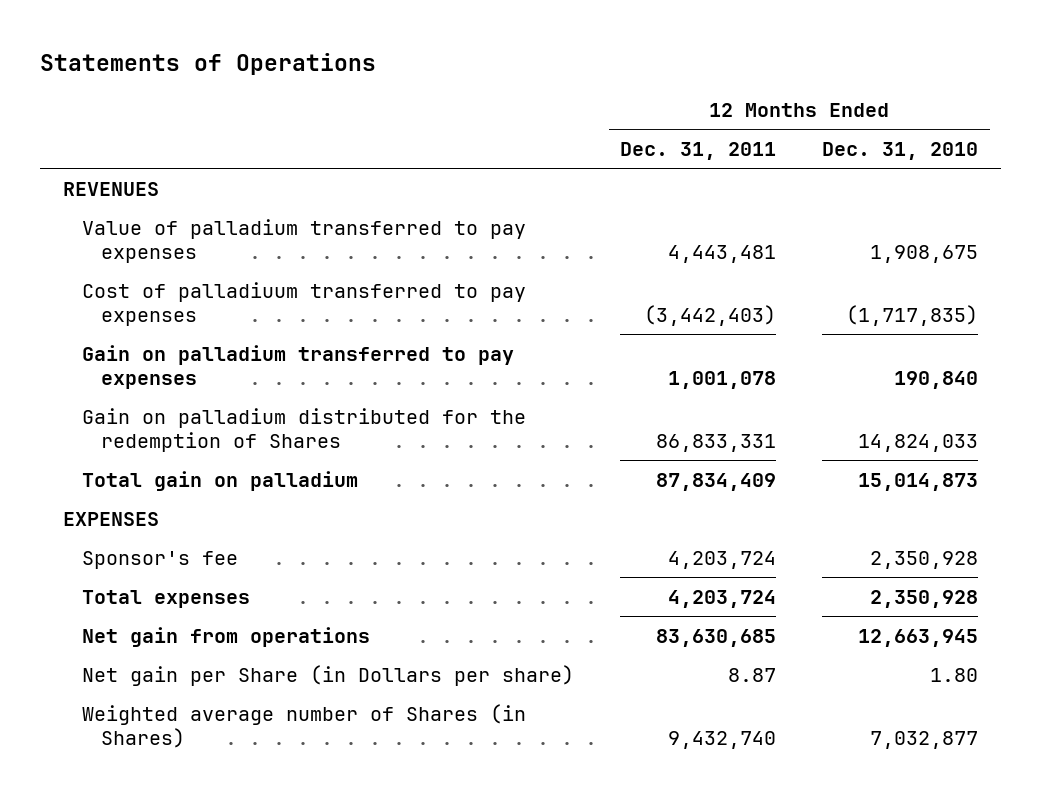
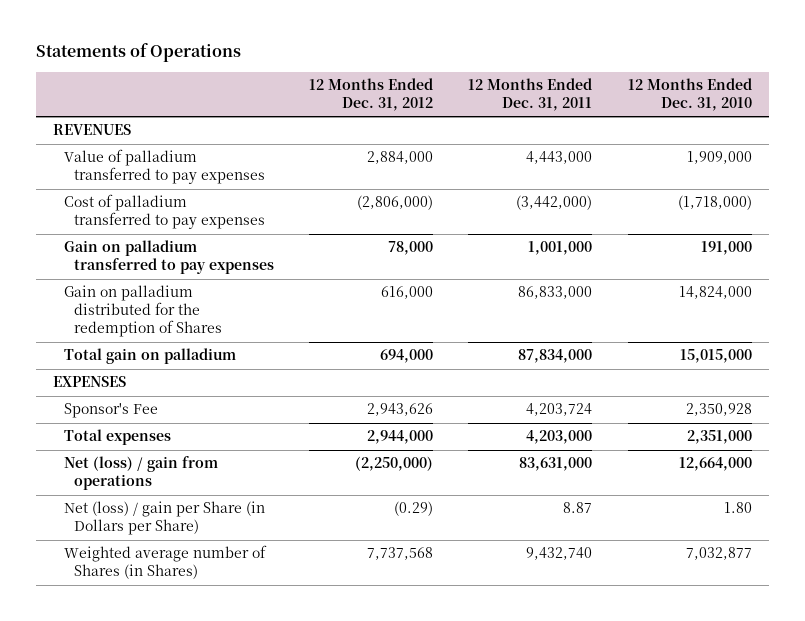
none -> [309,78,434,112] 12 Months Ended Dec. 31, 2012
[668,244,777,263] 4,443,481 -> [526,151,593,165] 4,443,000
[870,244,979,263] 1,908,675 -> [686,151,752,165] 1,909,000
[81,281,526,326] Cost of palladiuum transferred to pay expenses -> [63,194,266,230] Cost of palladium transferred to pay expenses
[644,304,777,326] (3,442,403) -> [516,195,593,211] (3,442,000)
[846,304,979,326] (1,717,835) -> [677,195,752,211] (1,718,000)
[668,370,777,389] 1,001,078 -> [528,241,593,256] 1,001,000
[894,370,979,389] 190,840 -> [700,241,752,256] 191,000
[656,433,777,452] 86,833,331 -> [518,286,593,300] 86,833,000
[858,433,979,452] 14,824,033 -> [678,286,752,300] 14,824,000
[656,472,777,491] 87,834,409 -> [518,349,593,364] 87,834,000
[858,472,979,491] 15,014,873 -> [679,349,752,364] 15,015,000
[81,550,238,569] Sponsor's fee -> [63,403,158,419] Sponsor's Fee
[668,589,777,608] 4,203,724 -> [526,430,593,445] 4,203,000
[870,589,979,608] 2,350,928 -> [686,430,752,445] 2,351,000
[81,626,370,647] Net gain from operations -> [63,456,218,491] Net (loss) / gain from operations
[656,628,777,647] 83,630,685 -> [519,457,593,472] 83,631,000
[858,628,979,647] 12,663,945 -> [678,457,752,472] 12,664,000
[81,664,574,686] Net gain per Share (in Dollars per share) -> [63,501,265,536] Net (loss) / gain per Share (in Dollars per Share)

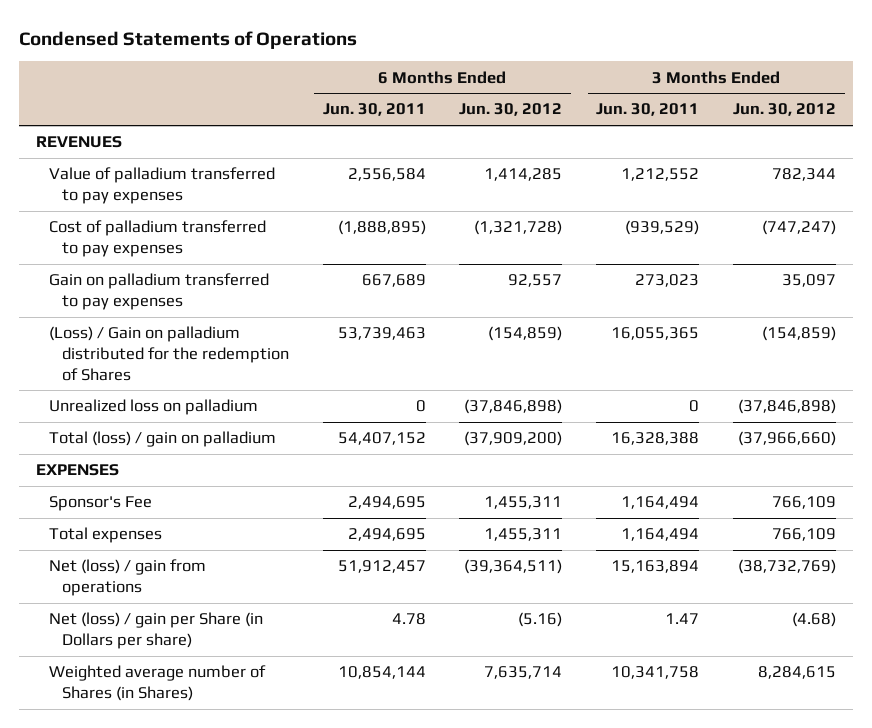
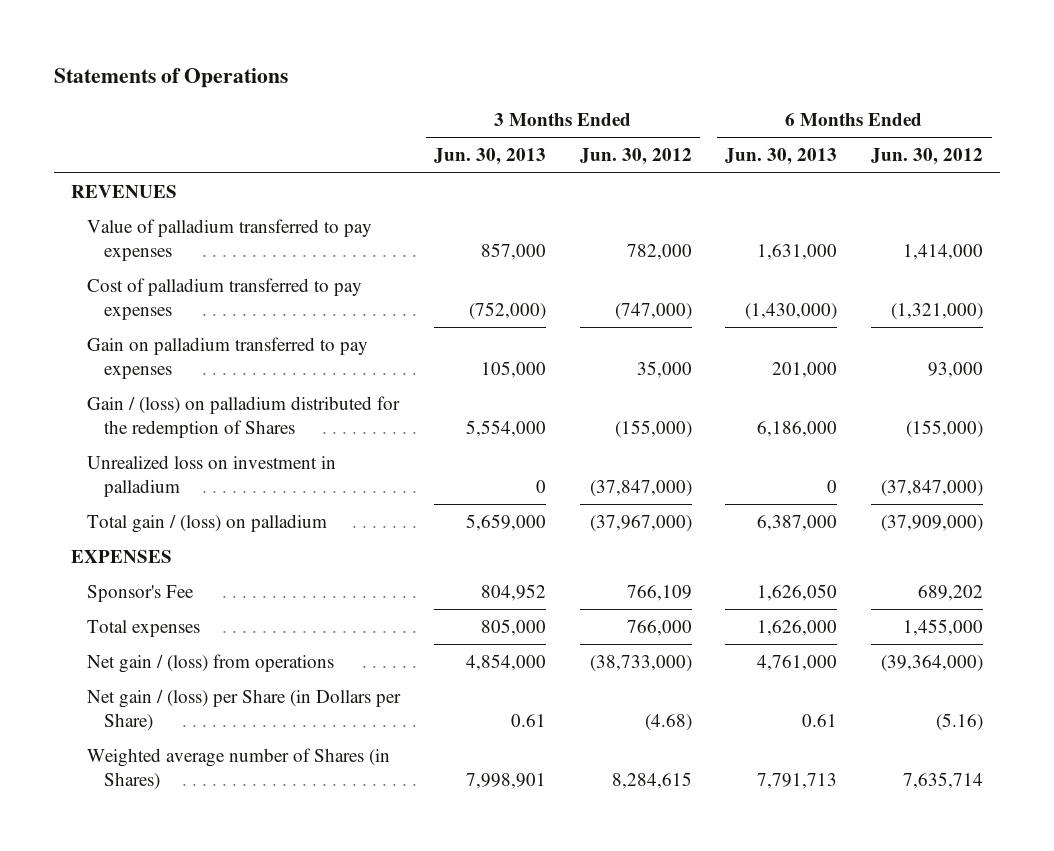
[19,30,358,49] Condensed Statements of Operations -> [54,68,289,89] Statements of Operations
[322,103,426,117] Jun. 30, 2011 -> none
[596,103,700,117] Jun. 30, 2011 -> none
none -> [434,148,547,166] Jun. 30, 2013
none -> [725,148,838,166] Jun. 30, 2013
[484,168,563,182] 1,414,285 -> [903,243,984,260] 1,414,000
[772,168,837,182] 782,344 -> [626,243,692,260] 782,000
[474,220,563,236] (1,321,728) -> [891,302,984,320] (1,321,000)
[762,220,837,236] (747,247) -> [614,302,692,320] (747,000)
[508,274,563,288] 92,557 -> [928,361,984,378] 93,000
[782,274,837,288] 35,097 -> [636,360,692,378] 35,000
[48,326,289,381] (Loss) / Gain on palladium distributed for the redemption of Shares -> [87,395,401,438] Gain / (loss) on palladium distributed for the redemption of Shares
[488,326,563,342] (154,859) -> [906,419,984,438] (155,000)
[762,326,837,342] (154,859) -> [614,419,692,438] (155,000)
[48,399,258,416] Unrealized loss on palladium -> [87,454,337,497] Unrealized loss on investment in palladium
[464,399,563,415] (37,846,898) -> [881,479,984,497] (37,847,000)
[738,399,837,415] (37,846,898) -> [589,479,692,497] (37,847,000)
[48,431,276,448] Total (loss) / gain on palladium -> [87,513,328,533] Total gain / (loss) on palladium
[464,431,563,447] (37,909,200) -> [881,514,984,532] (37,909,000)
[738,431,837,447] (37,966,660) -> [589,514,692,532] (37,967,000)
[484,496,563,510] 1,455,311 -> [918,584,984,601] 689,202
[484,528,563,542] 1,455,311 -> [903,618,984,636] 1,455,000
[772,528,837,542] 766,109 -> [626,619,692,636] 766,000
[48,559,206,597] Net (loss) / gain from operations -> [87,653,335,673] Net gain / (loss) from operations
[464,559,563,575] (39,364,511) -> [881,654,984,672] (39,364,000)
[738,559,837,575] (38,732,769) -> [589,654,692,672] (38,733,000)
[48,612,263,650] Net (loss) / gain per Share (in Dollars per share) -> [87,688,402,731] Net gain / (loss) per Share (in Dollars per Share)

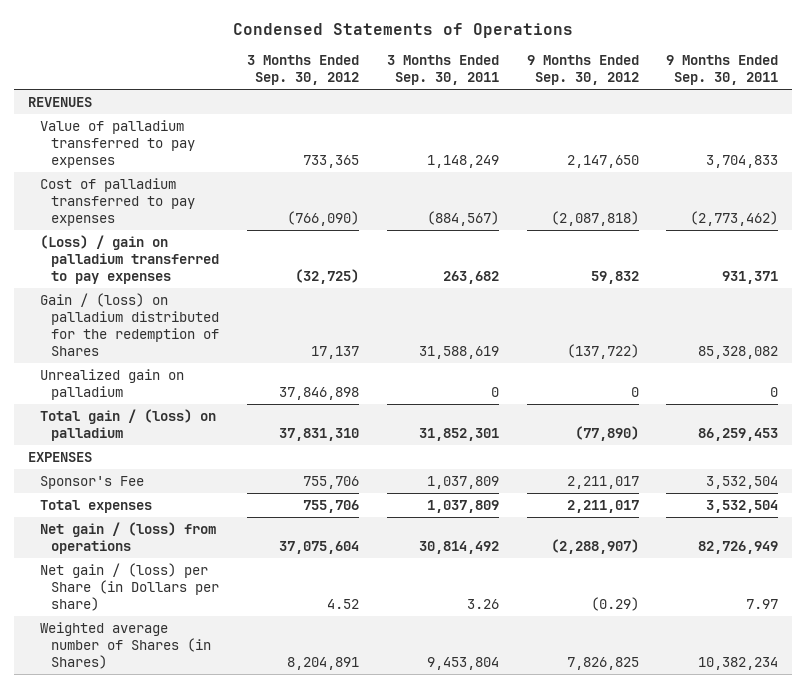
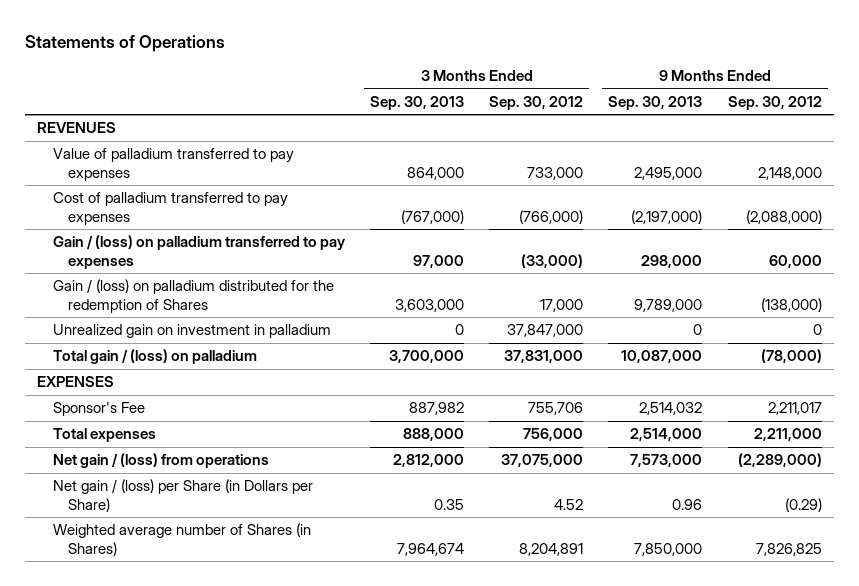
[233,22,574,38] Condensed Statements of Operations -> [24,35,225,53] Statements of Operations
[386,55,499,86] 3 Months Ended Sep. 30, 2011 -> none
[666,55,779,86] 9 Months Ended Sep. 30, 2011 -> none
none -> [369,95,464,110] Sep. 30, 2013
none -> [608,95,703,110] Sep. 30, 2013
[302,154,359,168] 733,365 -> [527,166,584,180] 733,000
[566,154,639,168] 2,147,650 -> [757,166,822,180] 2,148,000
[286,210,359,226] (766,090) -> [519,209,584,224] (766,000)
[550,210,639,226] (2,087,818) -> [745,209,822,224] (2,088,000)
[39,234,220,284] (Loss) / gain on palladium transferred to pay expenses -> [52,235,345,269] Gain / (loss) on palladium transferred to pay expenses
[294,268,359,284] (32,725) -> [521,253,584,268] (33,000)
[590,270,639,284] 59,832 -> [768,254,822,268] 60,000
[310,345,359,359] 17,137 -> [540,298,584,312] 17,000
[566,343,639,359] (137,722) -> [760,297,822,312] (138,000)
[39,368,184,400] Unrealized gain on palladium -> [52,324,331,339] Unrealized gain on investment in palladium
[278,386,359,400] 37,846,898 -> [507,324,584,338] 37,847,000
[278,427,359,441] 37,831,310 -> [504,350,584,364] 37,831,000
[574,425,639,441] (77,890) -> [760,349,822,364] (78,000)
[302,499,359,513] 755,706 -> [523,428,584,442] 756,000
[566,499,639,513] 2,211,017 -> [753,428,822,442] 2,211,000
[278,540,359,554] 37,075,604 -> [501,454,584,468] 37,075,000
[550,538,639,554] (2,288,907) -> [737,453,822,468] (2,289,000)
[39,562,220,611] Net gain / (loss) per Share (in Dollars per share) -> [52,479,313,512] Net gain / (loss) per Share (in Dollars per Share)

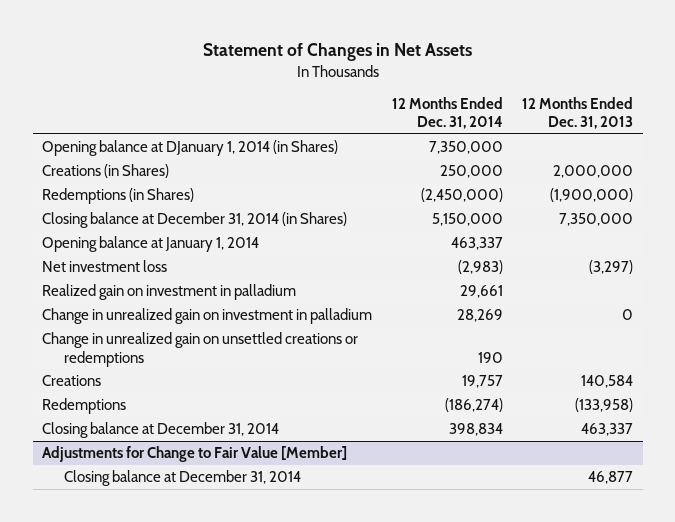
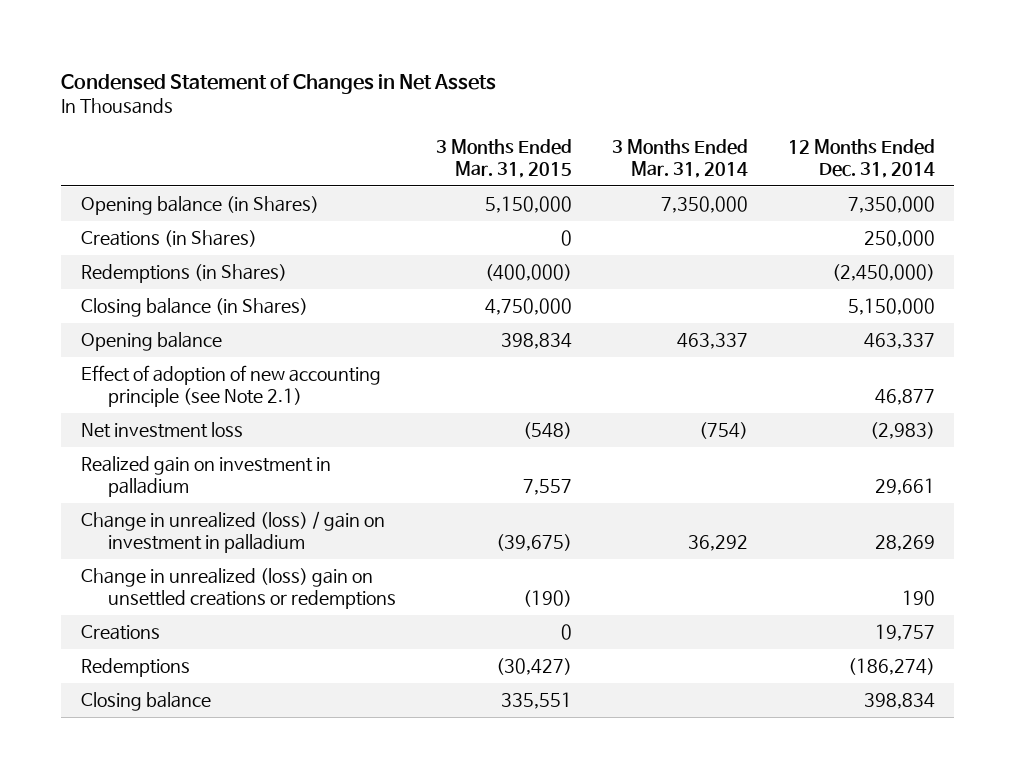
[202,43,472,62] Statement of Changes in Net Assets -> [61,73,497,94] Condensed Statement of Changes in Net Assets
[521,96,633,130] 12 Months Ended Dec. 31, 2013 -> none
none -> [435,139,572,179] 3 Months Ended Mar. 31, 2015
none -> [611,139,748,179] 3 Months Ended Mar. 31, 2014
[42,140,339,157] Opening balance at DJanuary 1, 2014 (in Shares) -> [81,196,320,216] Opening balance (in Shares)
[42,212,348,229] Closing balance at December 31, 2014 (in Shares) -> [81,298,309,318] Closing balance (in Shares)
[42,236,260,253] Opening balance at January 1, 2014 -> [81,332,223,352] Opening balance
none -> [81,365,382,408] Effect of adoption of new accounting principle (see Note 2.1)
[42,308,373,325] Change in unrealized gain on investment in palladium -> [81,511,386,554] Change in unrealized (loss) / gain on investment in palladium
[42,332,359,367] Change in unrealized gain on unsettled creations or redemptions -> [81,568,397,610] Change in unrealized (loss) gain on unsettled creations or redemptions
[42,446,348,463] Adjustments for Change to Fair Value [Member] -> none
[64,470,302,487] Closing balance at December 31, 2014 -> none
[42,422,280,439] Closing balance at December 31, 2014 -> [81,692,212,712] Closing balance

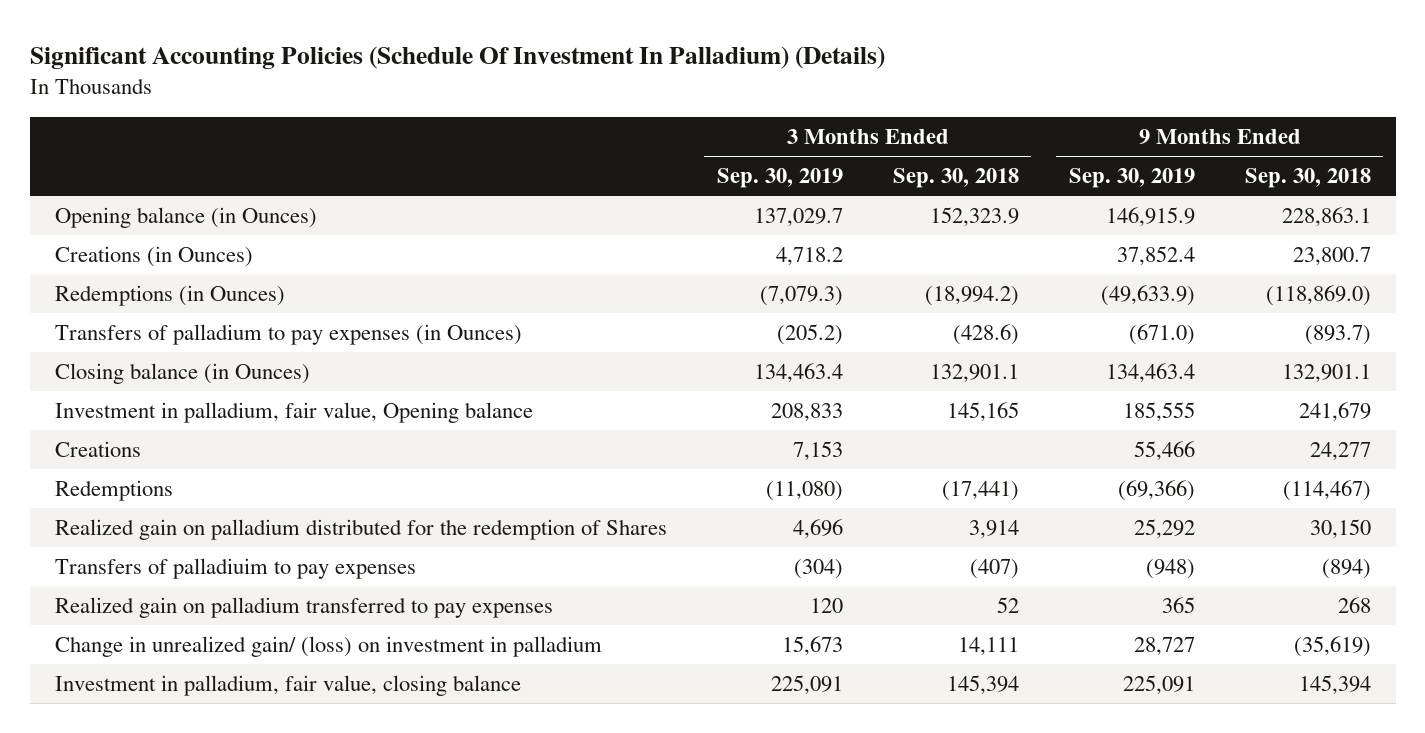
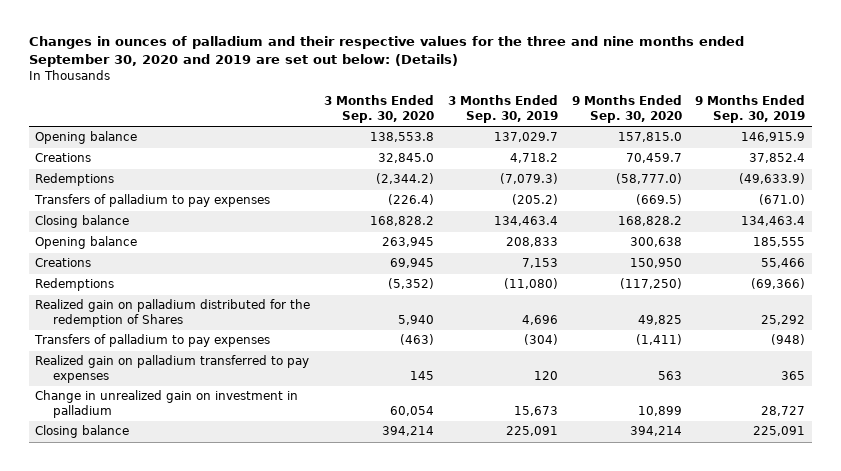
[29,46,885,70] Significant Accounting Policies (Schedule Of Investment In Palladium) (Details) -> [28,36,744,68] Changes in ounces of palladium and their respective values for the three and nine months ended September 30, 2020 and 2019 are set out below: (Details)
[892,168,1019,189] Sep. 30, 2018 -> none
[1244,168,1371,189] Sep. 30, 2018 -> none
none -> [324,95,435,124] 3 Months Ended Sep. 30, 2020
none -> [571,95,682,124] 9 Months Ended Sep. 30, 2020
[54,207,317,229] Opening balance (in Ounces) -> [35,131,138,145] Opening balance
[54,246,253,268] Creations (in Ounces) -> [35,153,92,163] Creations
[54,285,285,307] Redemptions (in Ounces) -> [35,173,115,187] Redemptions
[54,324,522,346] Transfers of palladium to pay expenses (in Ounces) -> [34,194,271,208] Transfers of palladium to pay expenses
[54,363,310,385] Closing balance (in Ounces) -> [35,215,130,229] Closing balance
[54,402,533,424] Investment in palladium, fair value, Opening balance -> [35,236,138,250] Opening balance
[54,558,416,580] Transfers of palladiuim to pay expenses -> [34,334,271,348] Transfers of palladium to pay expenses
[54,636,602,658] Change in unrealized gain/ (loss) on investment in palladium -> [35,390,299,419] Change in unrealized gain on investment in palladium
[54,675,521,697] Investment in palladium, fair value, closing balance -> [35,425,130,439] Closing balance

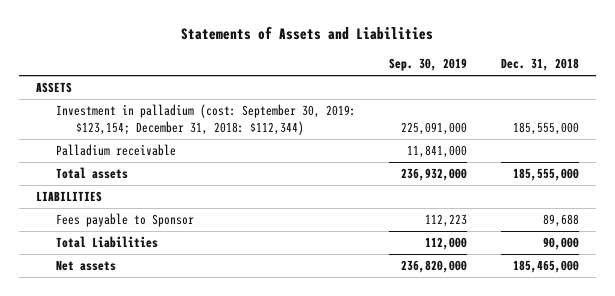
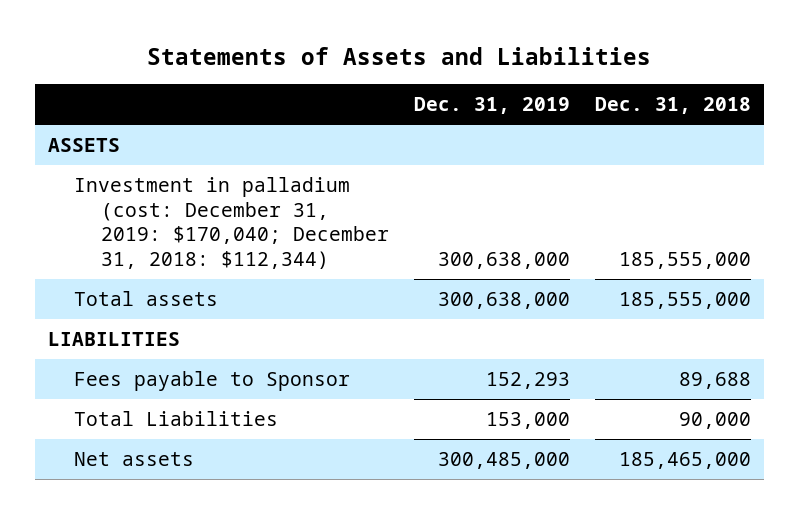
[389,58,468,72] Sep. 30, 2019 -> none
none -> [414,97,571,115] Dec. 31, 2019
[55,144,176,157] Palladium receivable -> none
[55,104,356,135] Investment in palladium (cost: September 30, 2019: $123,154; December 31, 2018: $112,344) -> [74,176,389,269] Investment in palladium (cost: December 31, 2019: $170,040; December 31, 2018: $112,344)

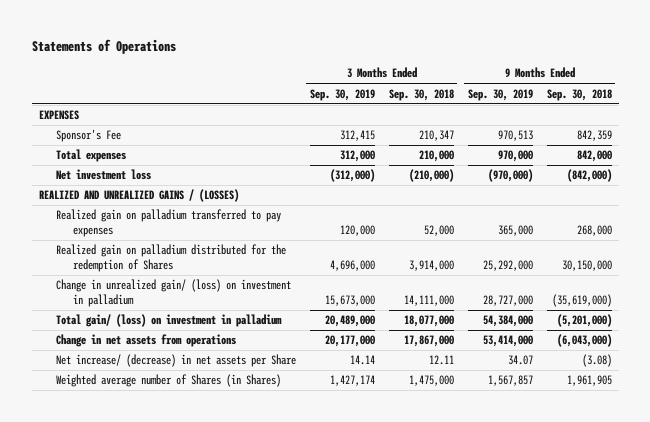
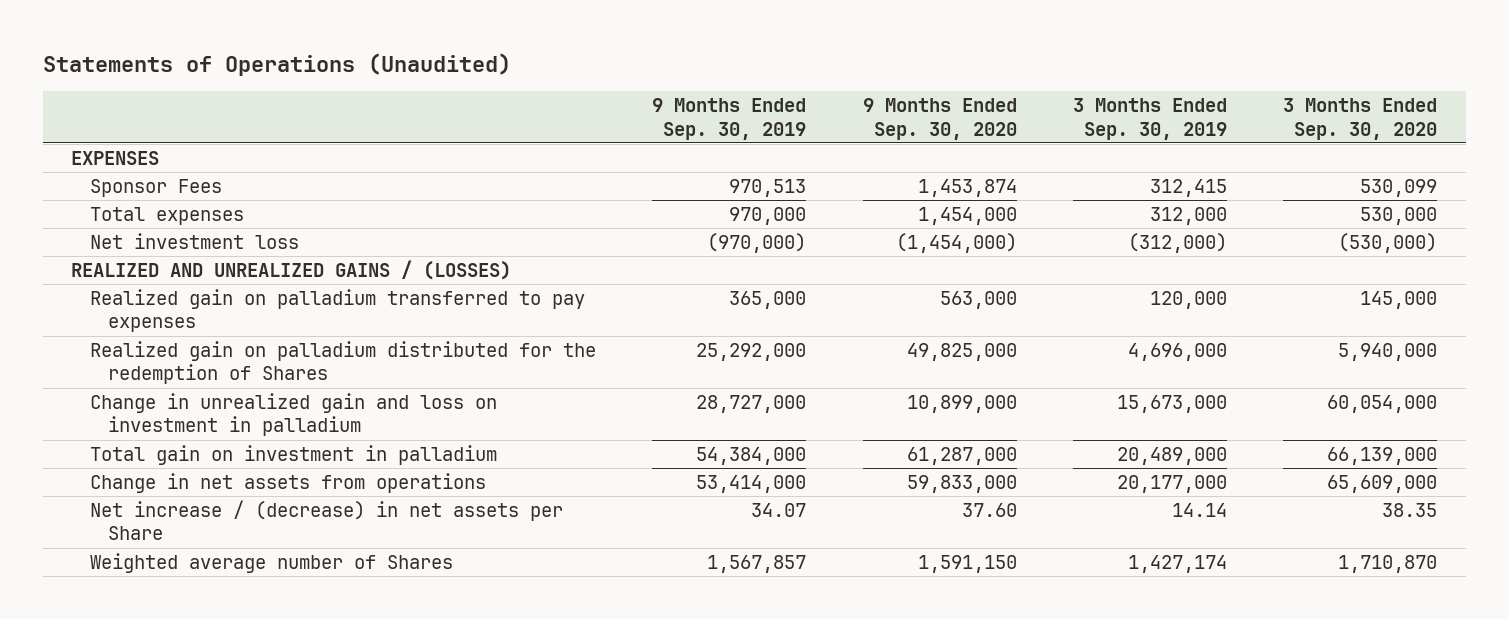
[31,38,176,54] Statements of Operations -> [42,53,511,77] Statements of Operations (Unaudited)
[388,88,454,101] Sep. 30, 2018 -> none
[546,88,612,101] Sep. 30, 2018 -> none
none -> [862,98,1017,140] 9 Months Ended Sep. 30, 2020
none -> [1283,98,1438,140] 3 Months Ended Sep. 30, 2020
[55,129,121,143] Sponsor's Fee -> [89,178,222,197] Sponsor Fees
[55,279,291,308] Change in unrealized gain/ (loss) on investment in palladium -> [89,392,497,437] Change in unrealized gain and loss on investment in palladium
[55,314,282,328] Total gain/ (loss) on investment in palladium -> [89,444,497,465] Total gain on investment in palladium
[55,354,296,368] Net increase/ (decrease) in net assets per Share -> [89,499,563,541] Net increase / (decrease) in net assets per Share
[55,374,281,388] Weighted average number of Shares (in Shares) -> [89,552,453,573] Weighted average number of Shares

